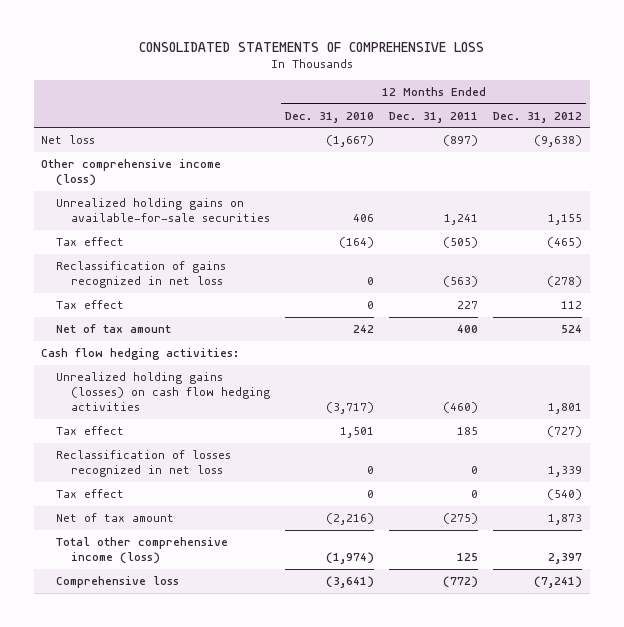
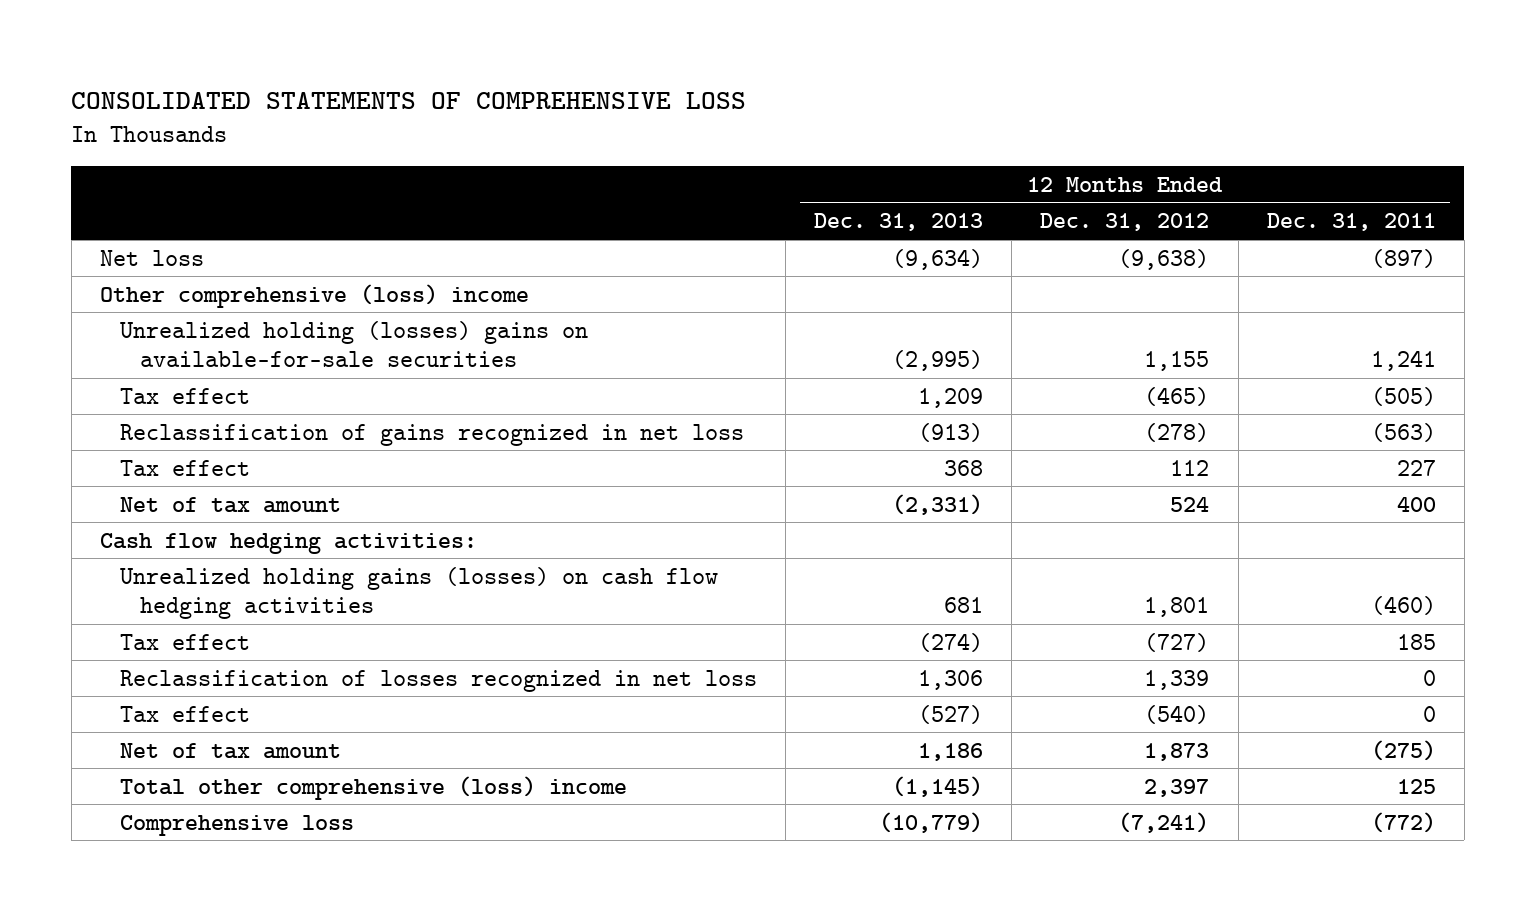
[285,111,375,123] Dec. 31, 2010 -> none
none -> [814,213,984,232] Dec. 31, 2013
[41,158,222,186] Other comprehensive income (loss) -> [99,283,529,308] Other comprehensive (loss) income
[56,197,270,222] Unrealized holding gains on available-for-sale securities -> [119,320,588,367] Unrealized holding (losses) gains on available-for-sale securities
[56,536,229,564] Total other comprehensive income (loss) -> [119,775,627,800] Total other comprehensive (loss) income

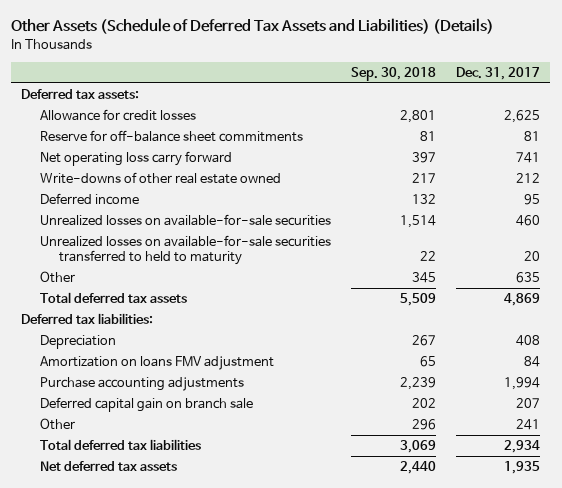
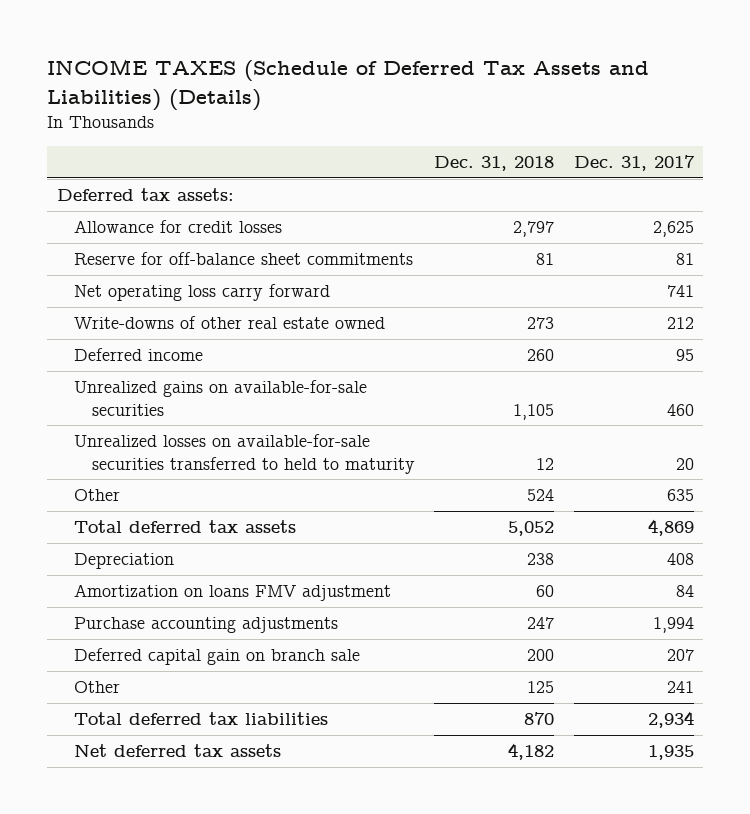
[11,18,495,35] Other Assets (Schedule of Deferred Tax Assets and Liabilities) (Details) -> [47,59,650,111] INCOME TAXES (Schedule of Deferred Tax Assets and Liabilities) (Details)
[351,66,437,81] Sep. 30, 2018 -> none
none -> [434,156,555,172] Dec. 31, 2018
[40,214,332,227] Unrealized losses on available-for-sale securities -> [74,380,368,416] Unrealized gains on available-for-sale securities
[21,313,154,325] Deferred tax liabilities: -> none

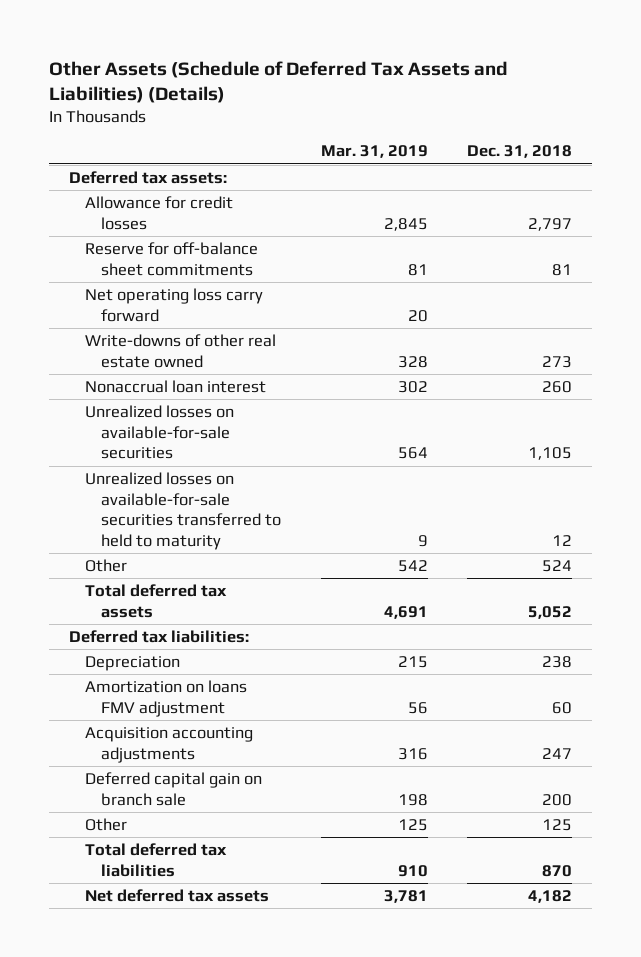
[47,59,650,111] INCOME TAXES (Schedule of Deferred Tax Assets and Liabilities) (Details) -> [49,60,509,103] Other Assets (Schedule of Deferred Tax Assets and Liabilities) (Details)
[573,155,695,172] Dec. 31, 2017 -> none
none -> [320,145,428,159] Mar. 31, 2019
[74,348,204,362] Deferred income -> none
none -> [84,379,266,393] Nonaccrual loan interest
[74,380,368,416] Unrealized gains on available-for-sale securities -> [84,404,234,460] Unrealized losses on available-for-sale securities
none -> [68,629,249,643] Deferred tax liabilities:
[74,617,339,634] Purchase accounting adjustments -> [84,726,253,763] Acquisition accounting adjustments

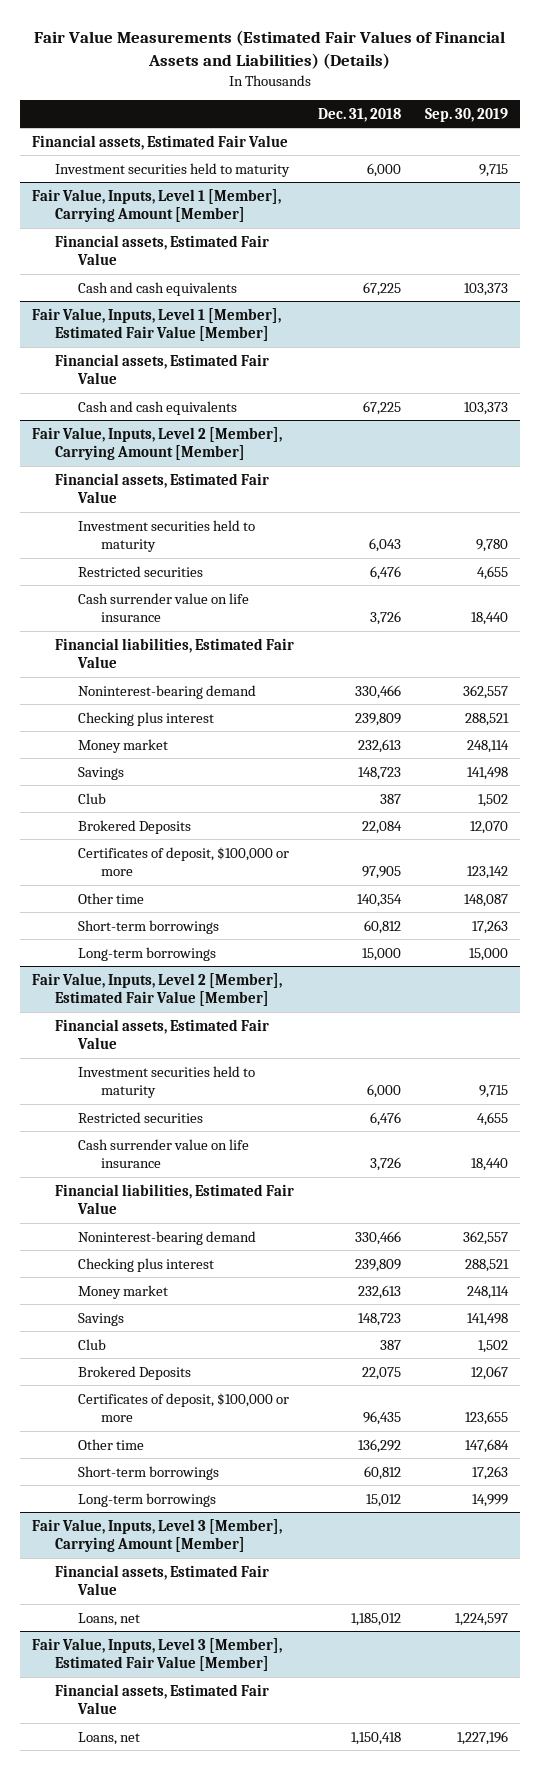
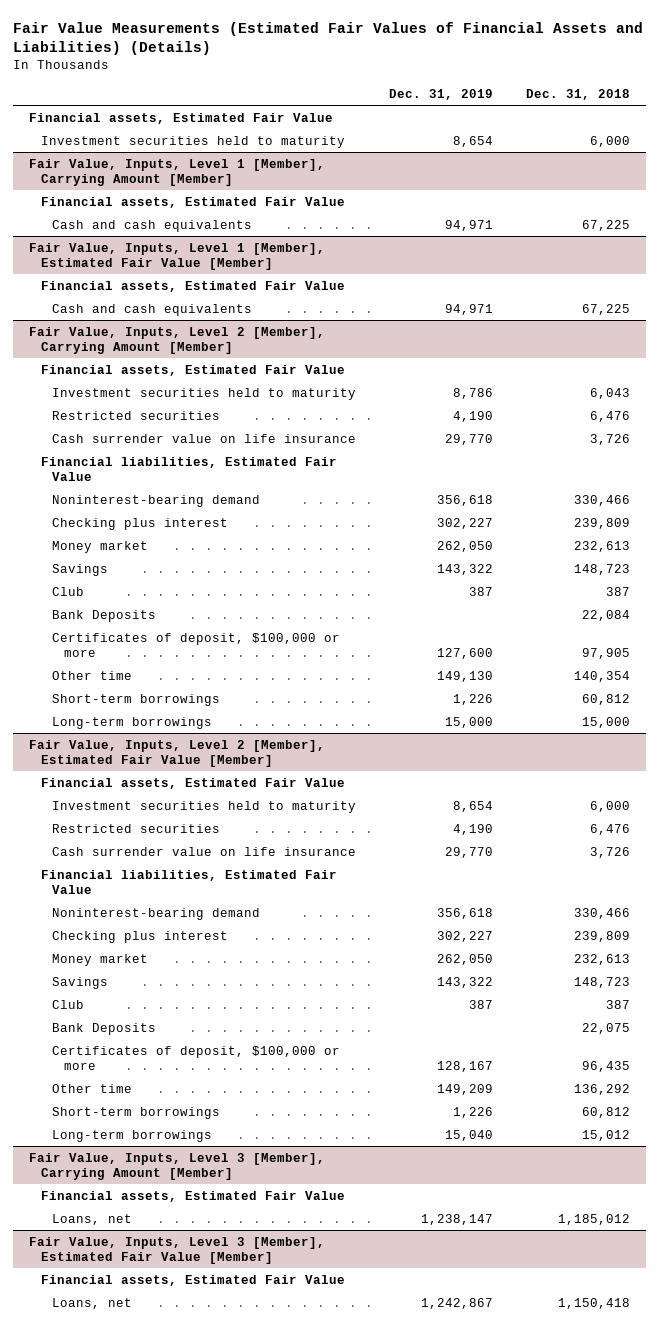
[424,107,508,122] Sep. 30, 2019 -> none
none -> [389,88,494,100] Dec. 31, 2019
[78,819,192,834] Brokered Deposits -> [52,609,157,622] Bank Deposits
[78,1365,192,1380] Brokered Deposits -> [52,1022,157,1035] Bank Deposits

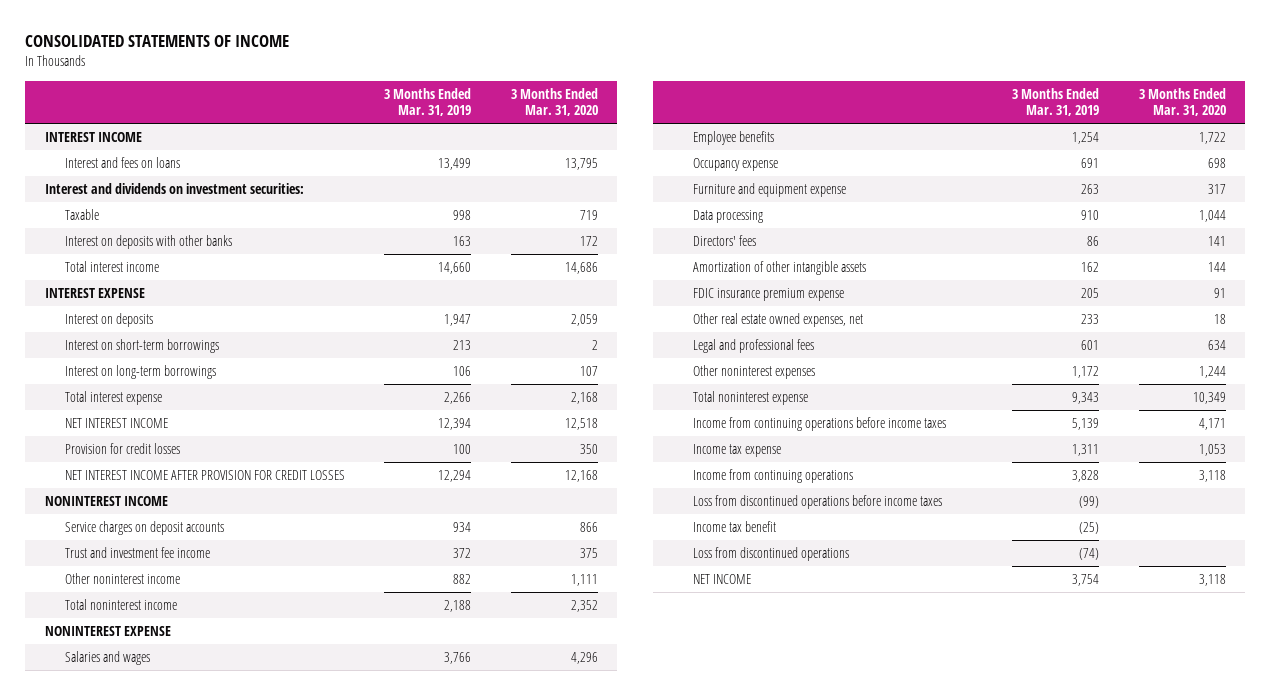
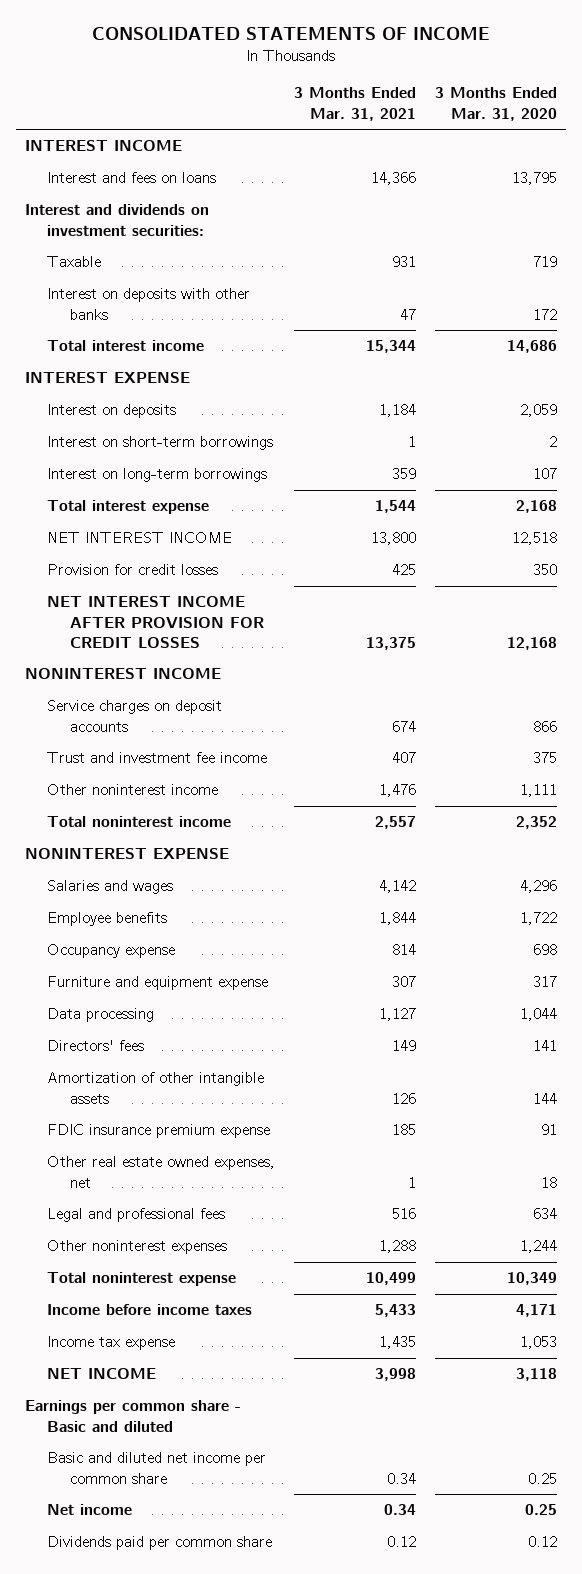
[384,87,472,117] 3 Months Ended Mar. 31, 2019 -> none
none -> [294,87,417,121] 3 Months Ended Mar. 31, 2021
[692,416,946,431] Income from continuing operations before income taxes -> [47,1304,253,1316] Income before income taxes
[692,468,853,483] Income from continuing operations -> none
[692,494,942,509] Loss from discontinued operations before income taxes -> none
[692,520,776,532] Income tax benefit -> none
[692,546,849,561] Loss from discontinued operations -> none
none -> [25,1400,242,1432] Earnings per common share - Basic and diluted
none -> [47,1452,267,1484] Basic and diluted net income per common share
none -> [47,1504,133,1516] Net income
none -> [47,1536,273,1551] Dividends paid per common share

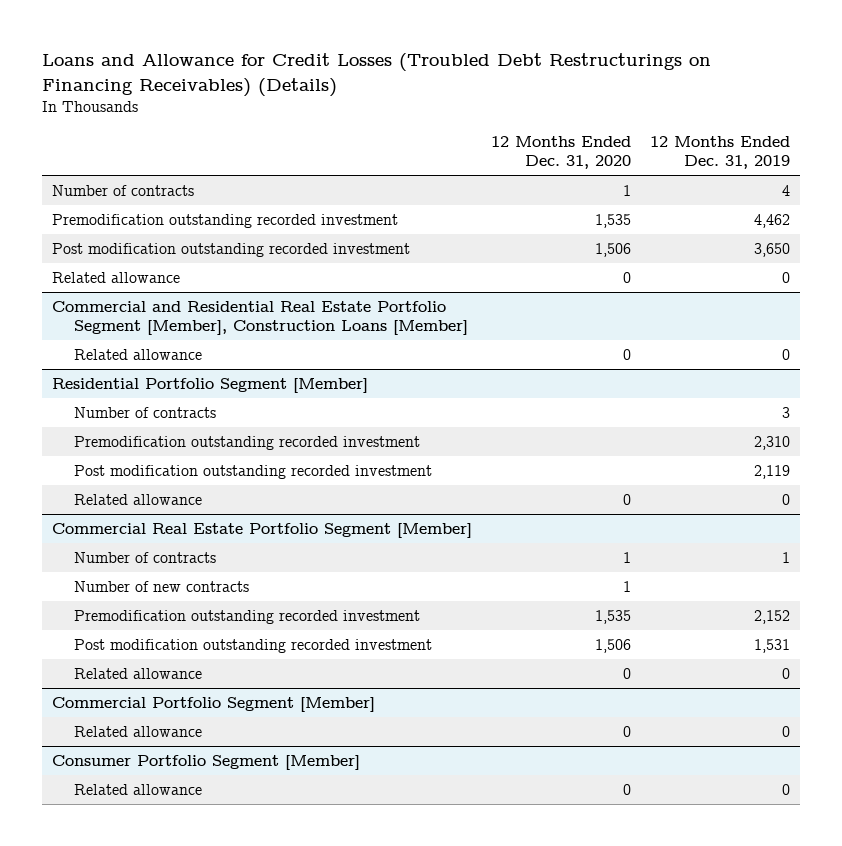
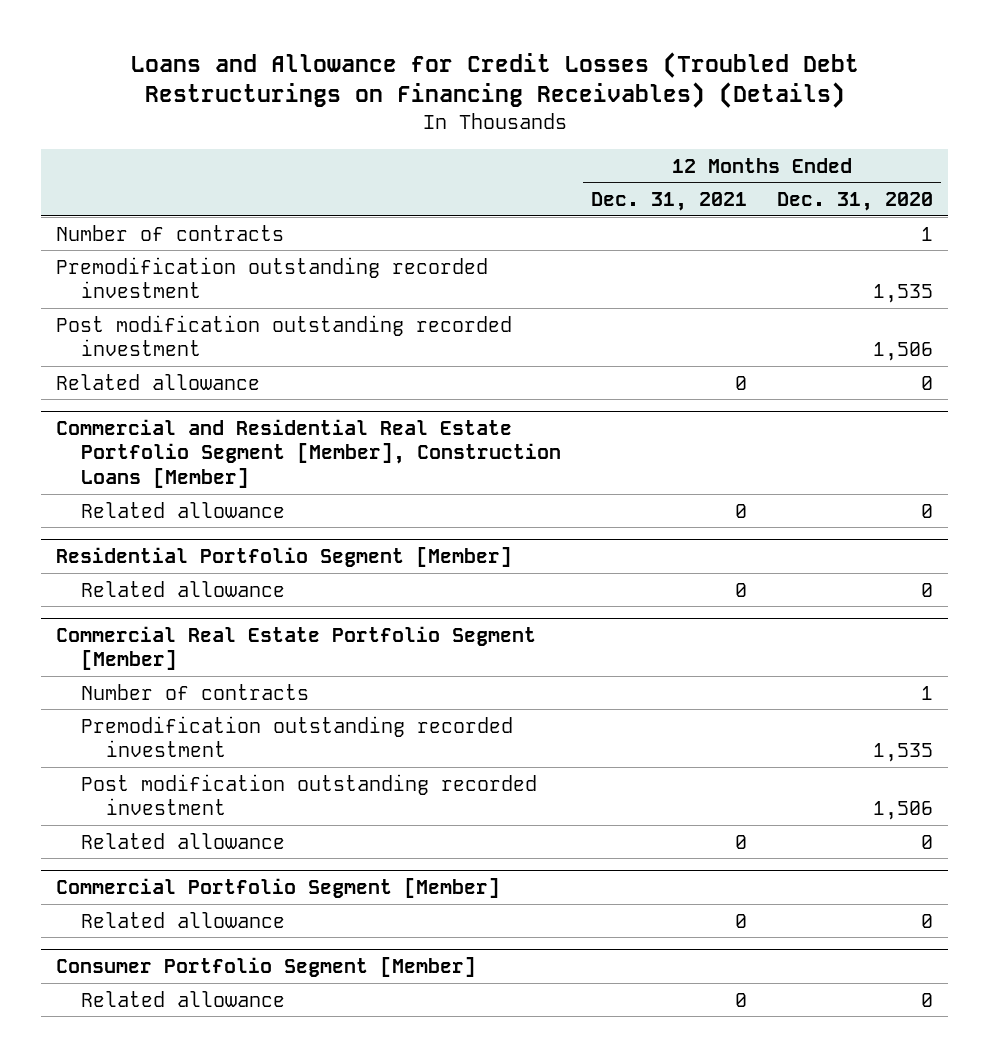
[649,136,790,169] 12 Months Ended Dec. 31, 2019 -> none
none -> [590,192,747,212] Dec. 31, 2021
[74,406,217,418] Number of contracts -> none
[74,435,421,450] Premodification outstanding recorded investment -> none
[74,464,433,479] Post modification outstanding recorded investment -> none
[74,580,250,592] Number of new contracts -> none

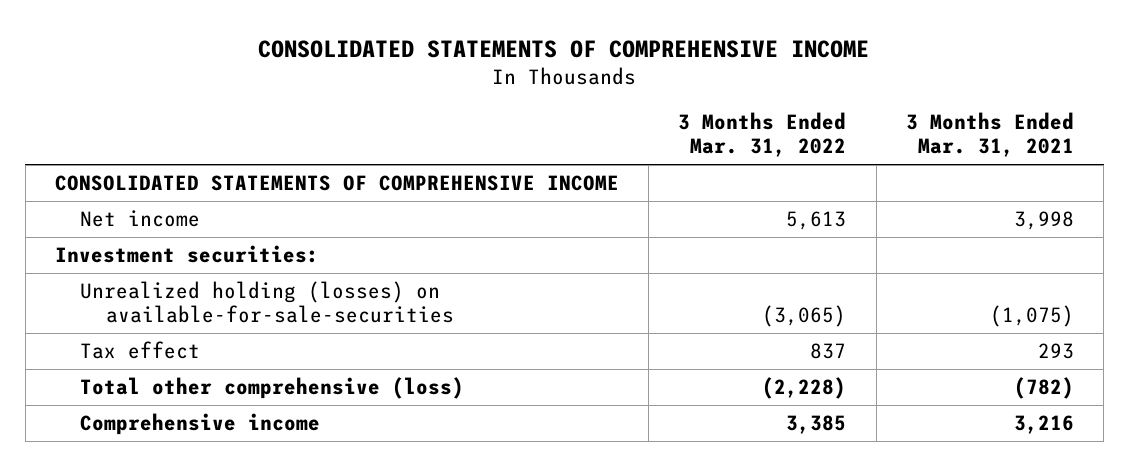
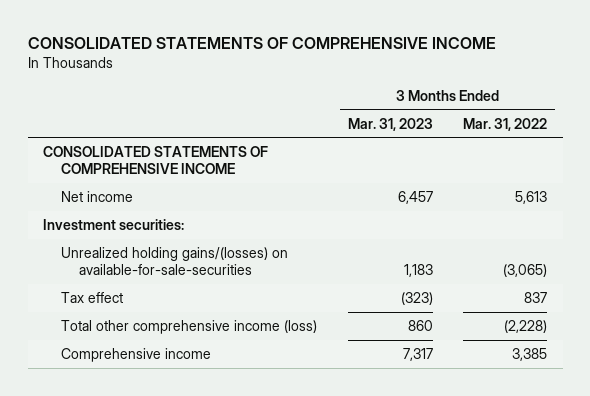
[905,112,1074,158] 3 Months Ended Mar. 31, 2021 -> none
none -> [347,117,433,131] Mar. 31, 2023
[80,281,454,323] Unrealized holding (losses) on available-for-sale-securities -> [61,246,289,275] Unrealized holding gains/(losses) on available-for-sale-securities
[80,377,465,400] Total other comprehensive (loss) -> [61,319,318,334] Total other comprehensive income (loss)

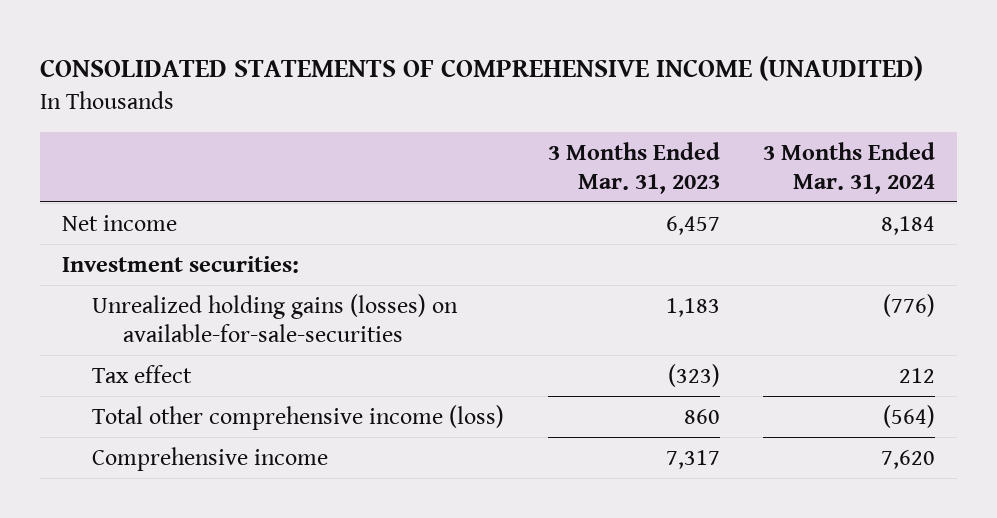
[27,37,496,50] CONSOLIDATED STATEMENTS OF COMPREHENSIVE INCOME -> [40,55,924,81] CONSOLIDATED STATEMENTS OF COMPREHENSIVE INCOME (UNAUDITED)
[463,117,548,131] Mar. 31, 2022 -> none
none -> [763,141,936,194] 3 Months Ended Mar. 31, 2024
[43,145,269,174] CONSOLIDATED STATEMENTS OF COMPREHENSIVE INCOME -> none
[61,246,289,275] Unrealized holding gains/(losses) on available-for-sale-securities -> [92,293,459,342] Unrealized holding gains (losses) on available-for-sale-securities

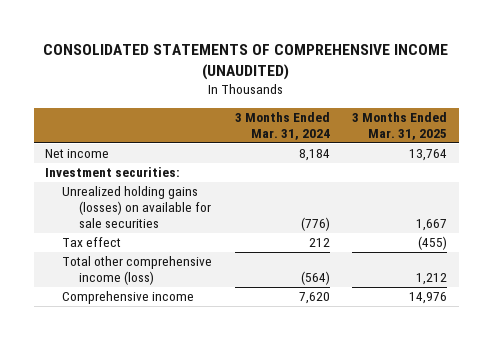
[547,141,720,194] 3 Months Ended Mar. 31, 2023 -> none
none -> [352,112,448,140] 3 Months Ended Mar. 31, 2025
[92,293,459,342] Unrealized holding gains (losses) on available-for-sale-securities -> [62,186,211,228] Unrealized holding gains (losses) on available for sale securities

